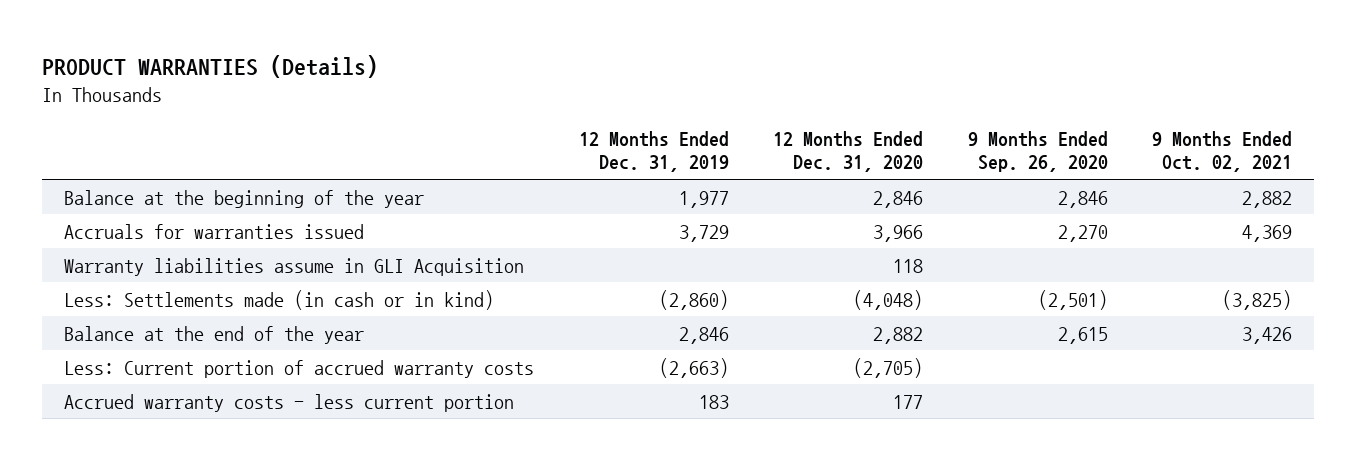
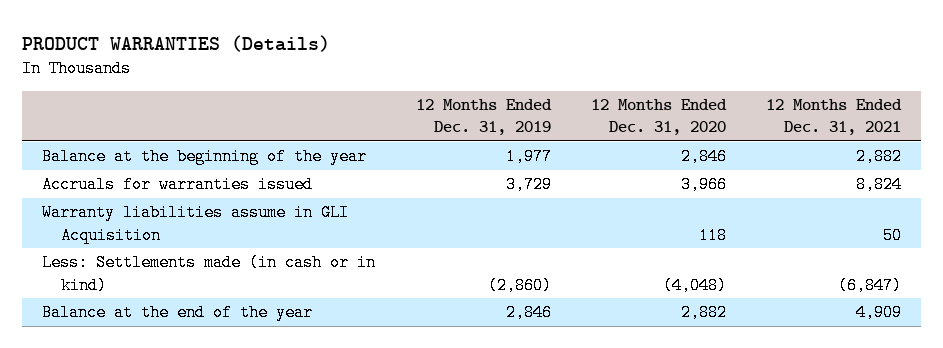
[967,130,1108,173] 9 Months Ended Sep. 26, 2020 -> none
[1152,130,1293,173] 9 Months Ended Oct. 02, 2021 -> none
none -> [766,99,903,136] 12 Months Ended Dec. 31, 2021
[64,359,535,378] Less: Current portion of accrued warranty costs -> none
[64,393,515,412] Accrued warranty costs - less current portion -> none

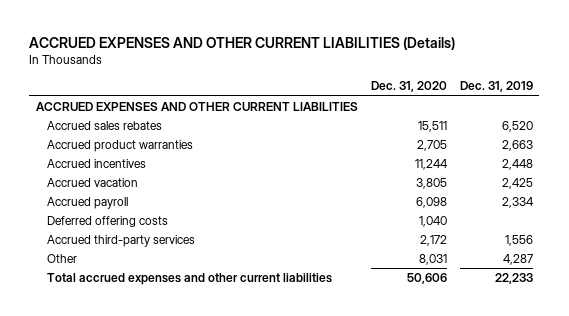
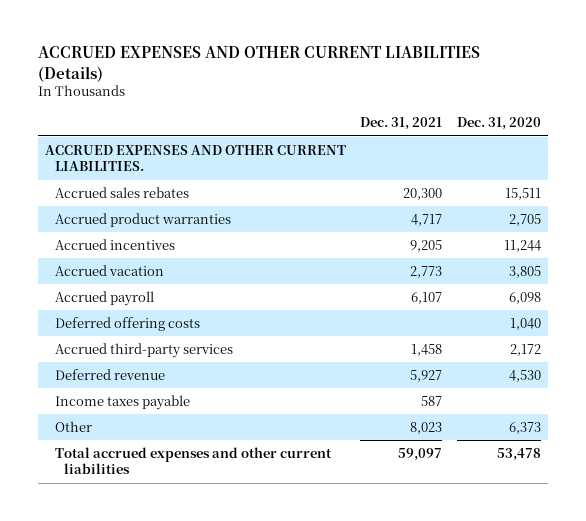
[459,81,533,93] Dec. 31, 2019 -> none
none -> [360,117,443,131] Dec. 31, 2021
[35,102,358,112] ACCRUED EXPENSES AND OTHER CURRENT LIABILITIES -> [45,144,347,172] ACCRUED EXPENSES AND OTHER CURRENT LIABILITIES.
none -> [54,368,165,380] Deferred revenue
none -> [54,394,190,410] Income taxes payable
[418,254,447,266] 8,031 -> [508,421,541,434] 6,373
[406,273,447,285] 50,606 -> [496,447,541,461] 53,478

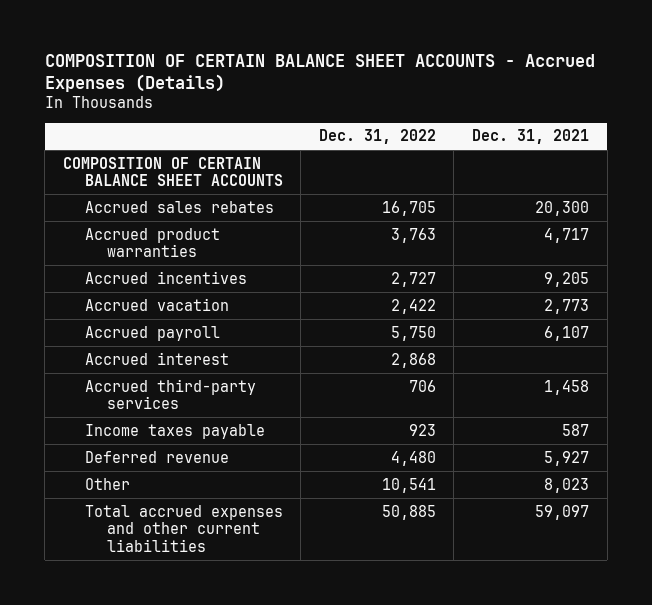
[38,46,481,82] ACCRUED EXPENSES AND OTHER CURRENT LIABILITIES (Details) -> [44,53,595,92] COMPOSITION OF CERTAIN BALANCE SHEET ACCOUNTS - Accrued Expenses (Details)
[456,117,541,131] Dec. 31, 2020 -> none
none -> [318,129,436,145] Dec. 31, 2022
[45,144,347,172] ACCRUED EXPENSES AND OTHER CURRENT LIABILITIES. -> none
none -> [62,156,283,187] COMPOSITION OF CERTAIN BALANCE SHEET ACCOUNTS
[54,316,200,331] Deferred offering costs -> none
none -> [84,351,229,365] Accrued interest
[54,368,165,380] Deferred revenue -> [84,450,229,463] Deferred revenue

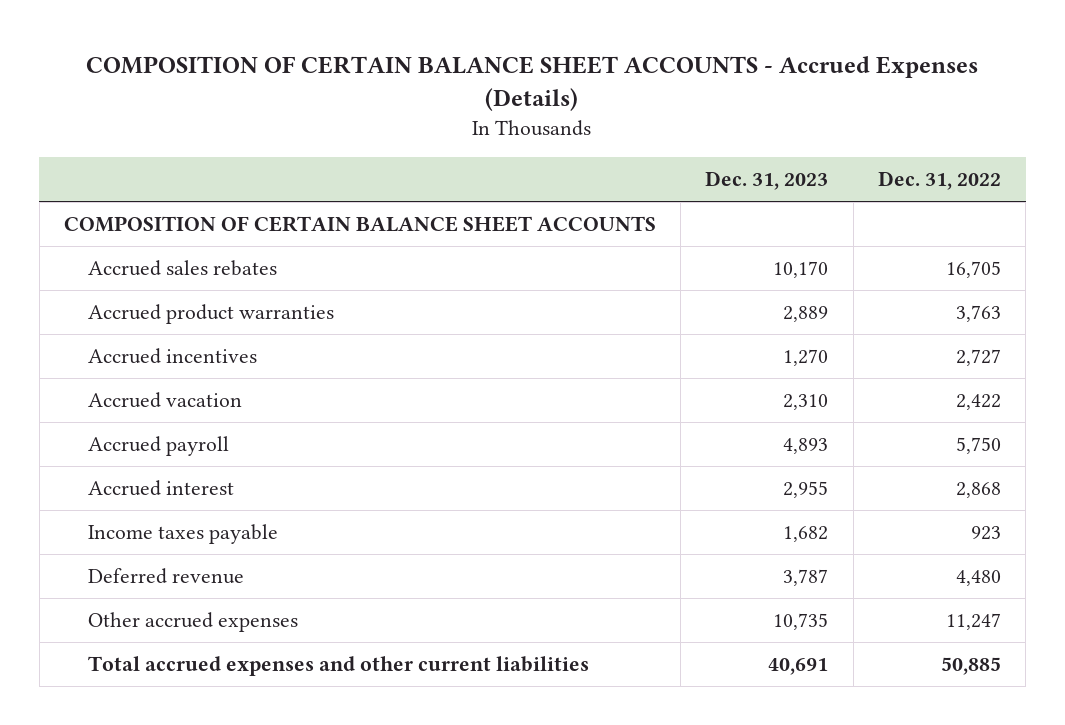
[471,129,589,145] Dec. 31, 2021 -> none
none -> [705,170,829,190] Dec. 31, 2023
[84,378,256,410] Accrued third-party services -> none
[84,477,130,490] Other -> none
none -> [87,612,298,633] Other accrued expenses

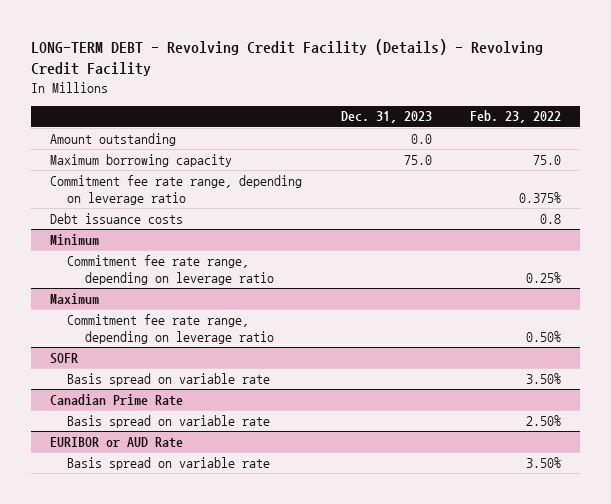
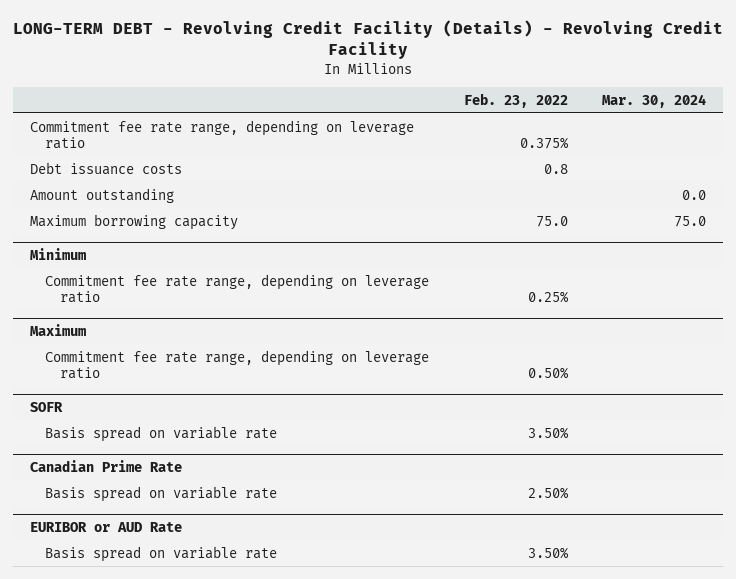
[340,111,432,124] Dec. 31, 2023 -> none
none -> [602,93,707,108] Mar. 30, 2024
[50,132,177,146] Amount outstanding -> [30,187,175,203] Amount outstanding
[50,153,233,167] Maximum borrowing capacity -> [30,213,239,230] Maximum borrowing capacity

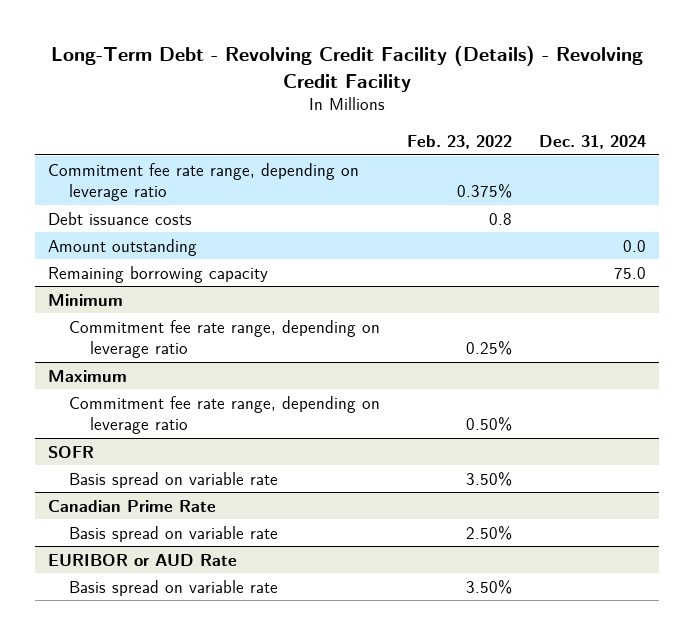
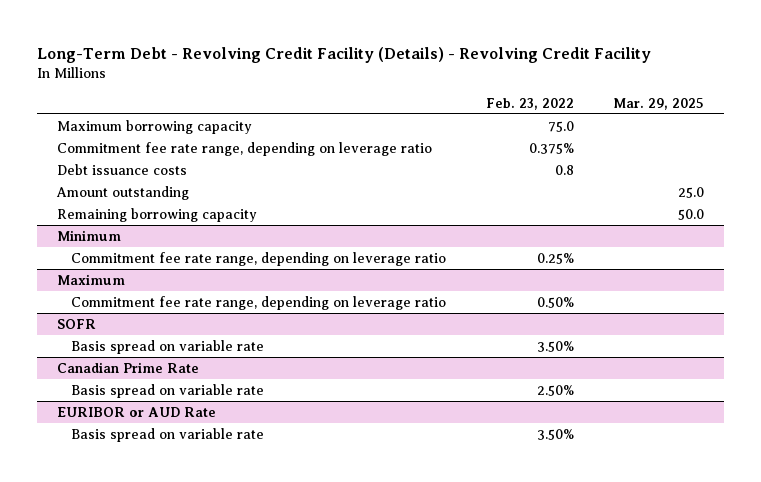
[538,134,646,149] Dec. 31, 2024 -> none
none -> [613,97,705,110] Mar. 29, 2025
none -> [56,119,252,134] Maximum borrowing capacity

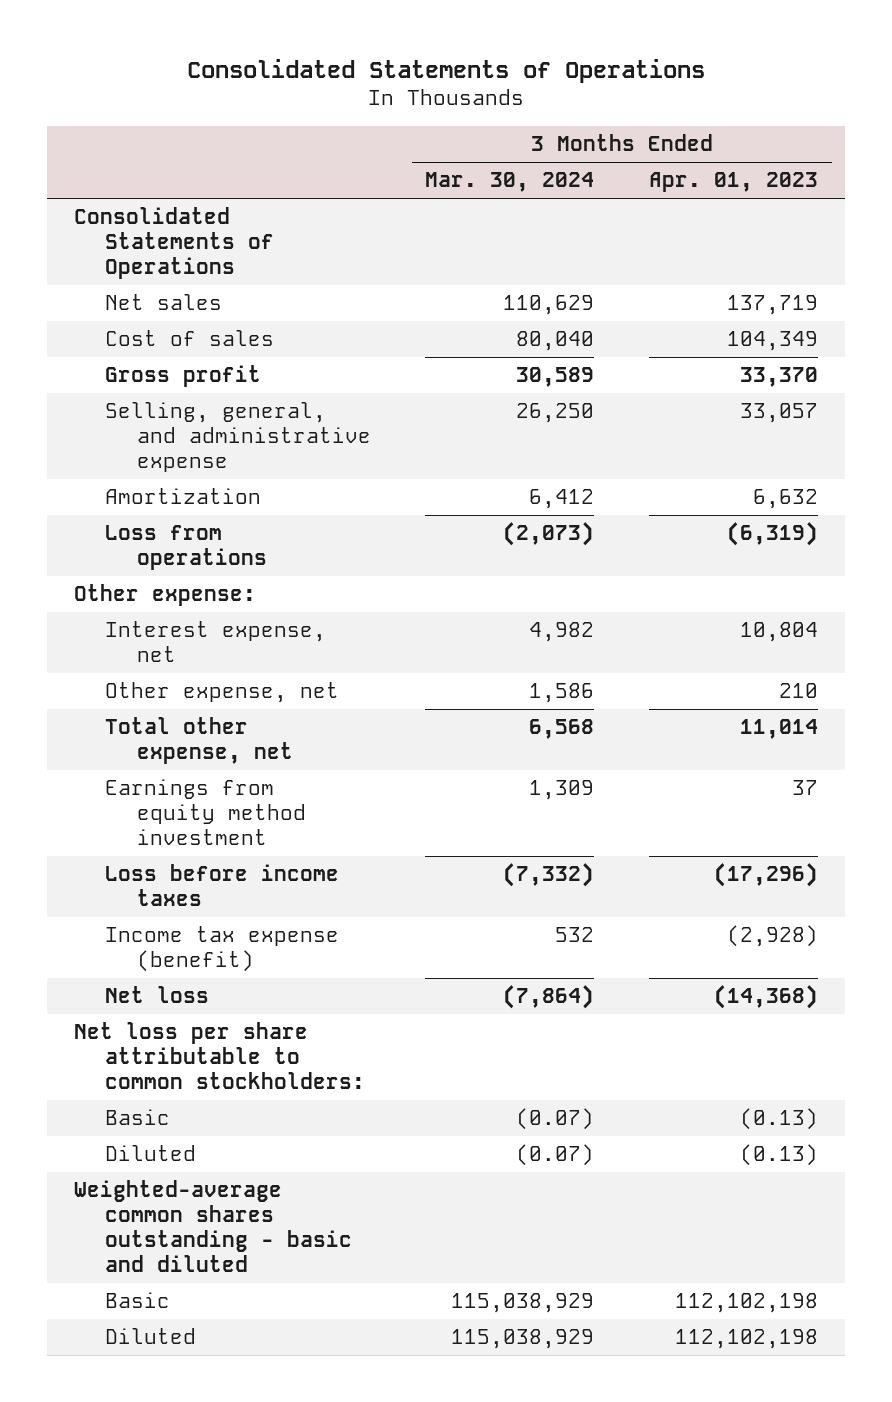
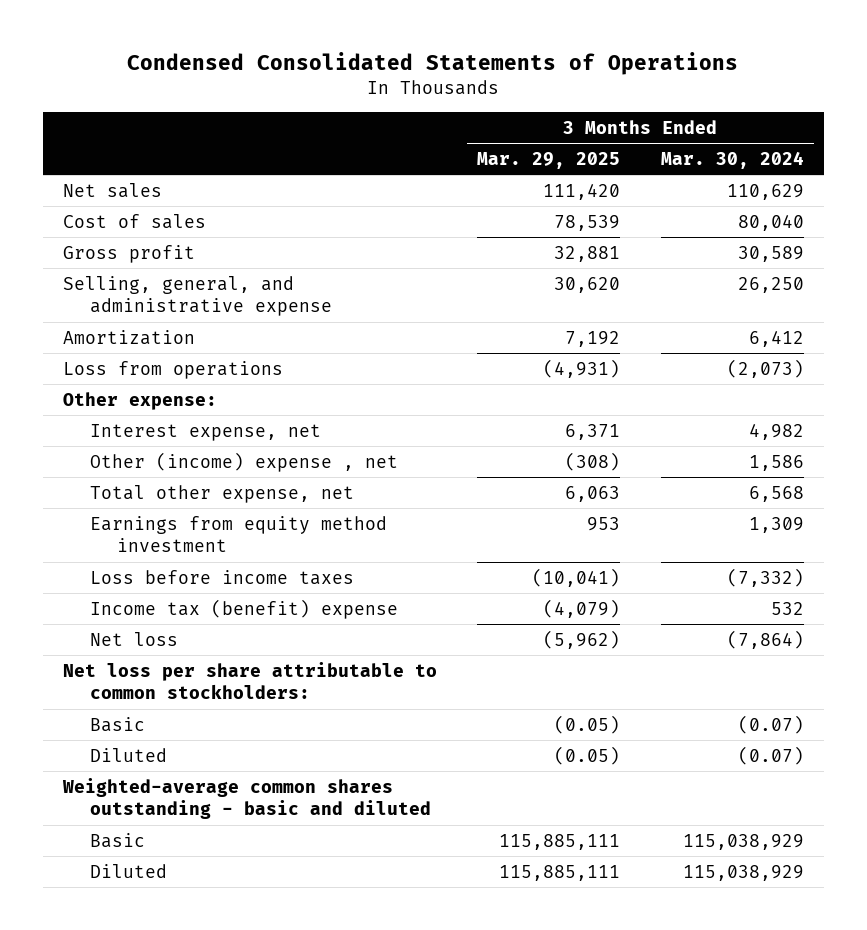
[186,59,705,84] Consolidated Statements of Operations -> [127,52,739,76] Condensed Consolidated Statements of Operations
[649,172,819,193] Apr. 01, 2023 -> none
none -> [477,151,621,169] Mar. 29, 2025
[73,207,275,279] Consolidated Statements of Operations -> none
[105,682,340,704] Other expense, net -> [90,451,399,472] Other (income) expense , net
[105,926,340,973] Income tax expense (benefit) -> [90,598,399,619] Income tax (benefit) expense

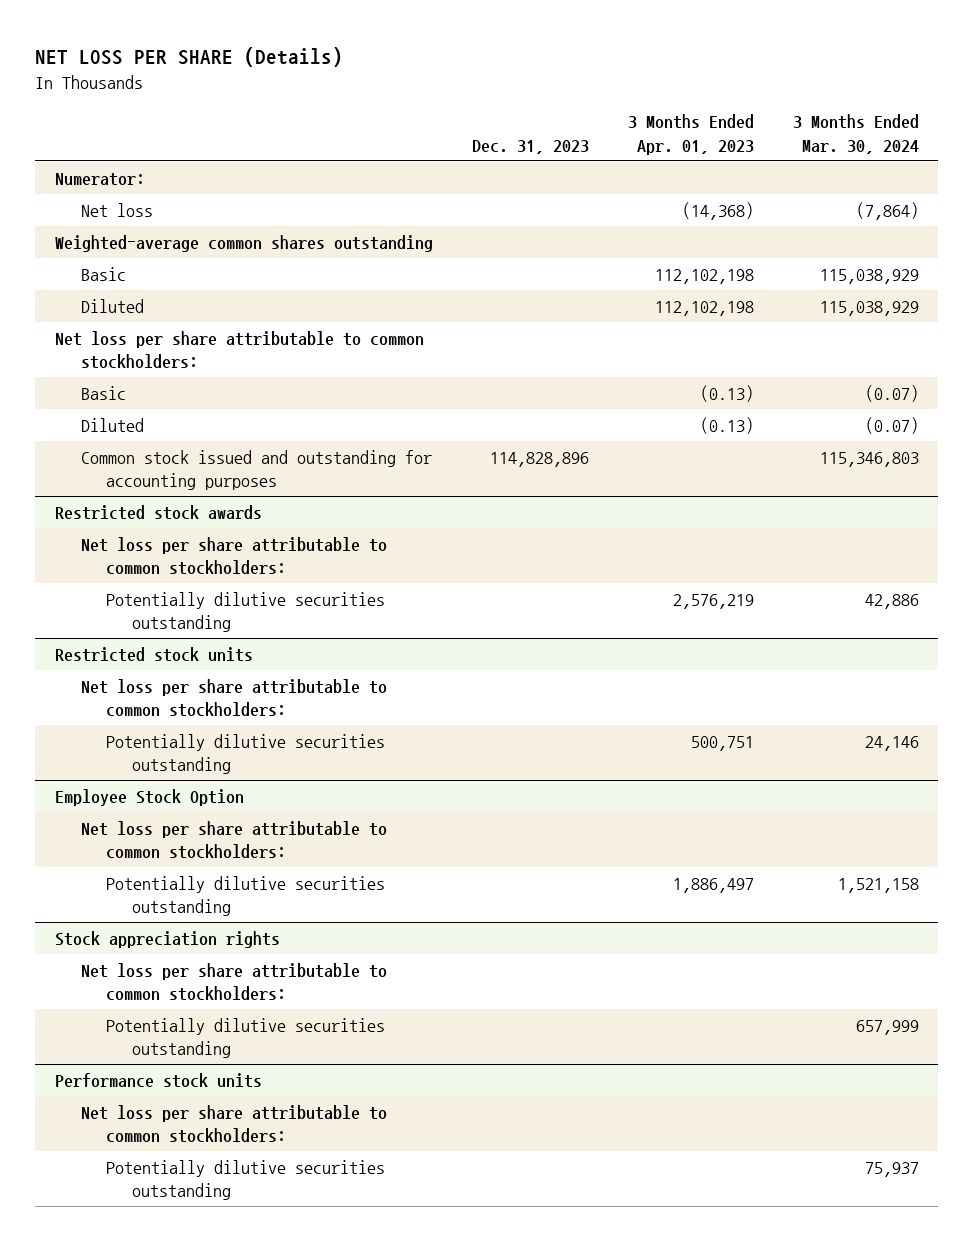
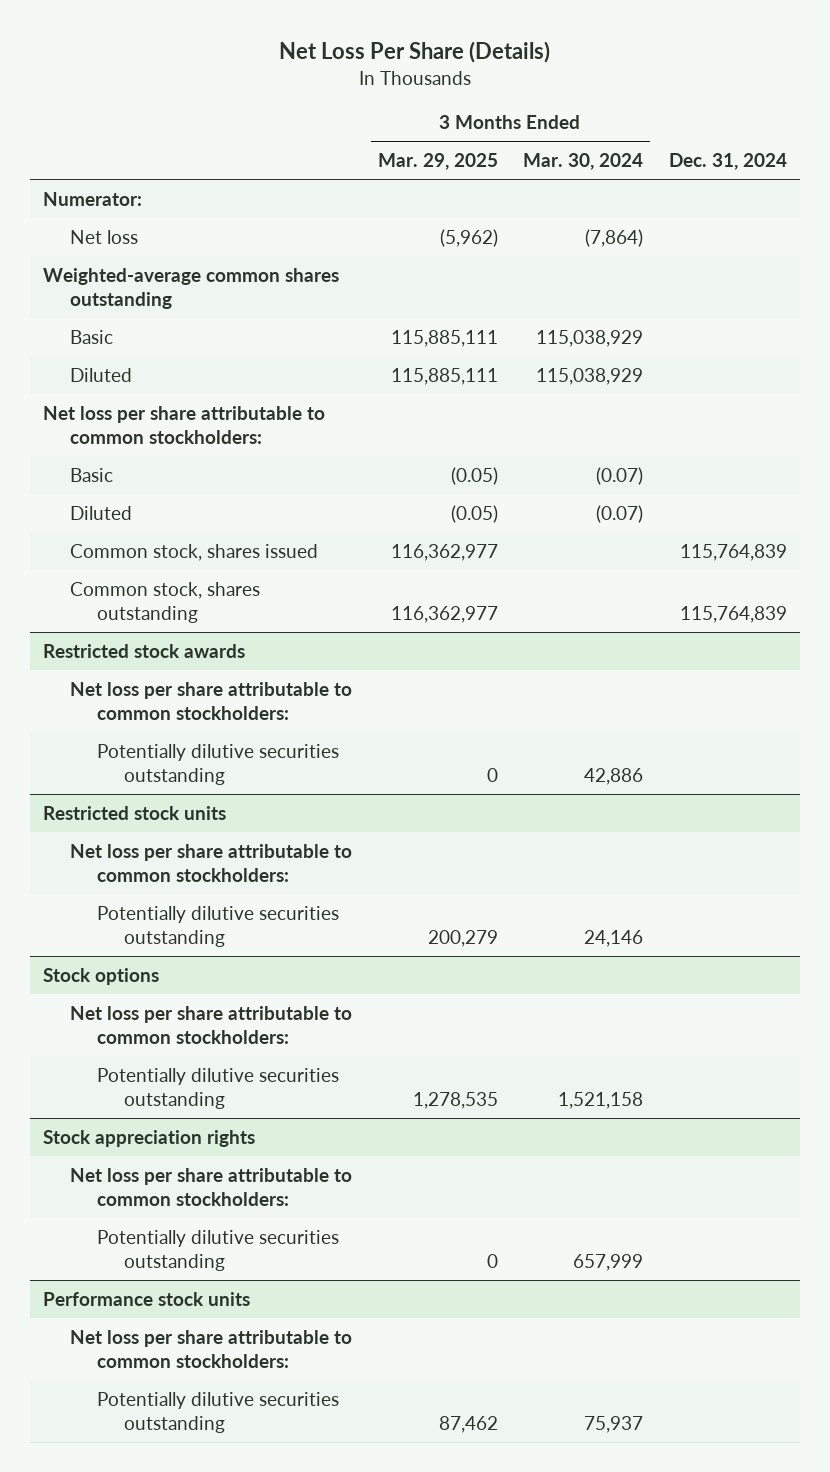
[35,47,344,68] NET LOSS PER SHARE (Details) -> [278,41,550,64] Net Loss Per Share (Details)
[471,139,589,154] Dec. 31, 2023 -> none
[627,114,754,155] 3 Months Ended Apr. 01, 2023 -> none
none -> [377,153,498,171] Mar. 29, 2025
none -> [669,153,788,171] Dec. 31, 2024
[80,449,432,490] Common stock issued and outstanding for accounting purposes -> none
none -> [69,543,318,561] Common stock, shares issued
none -> [69,581,260,624] Common stock, shares outstanding
[54,788,244,806] Employee Stock Option -> [42,967,159,985] Stock options

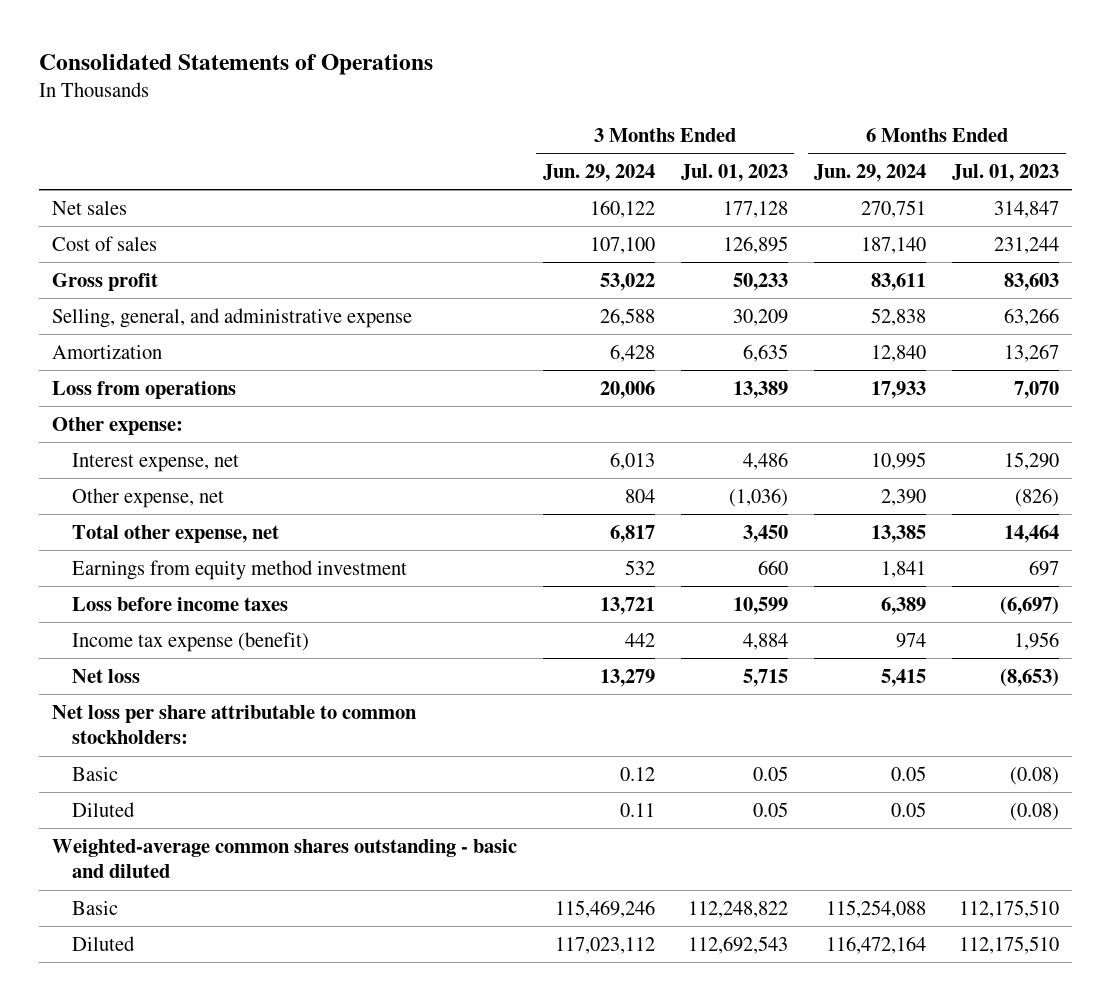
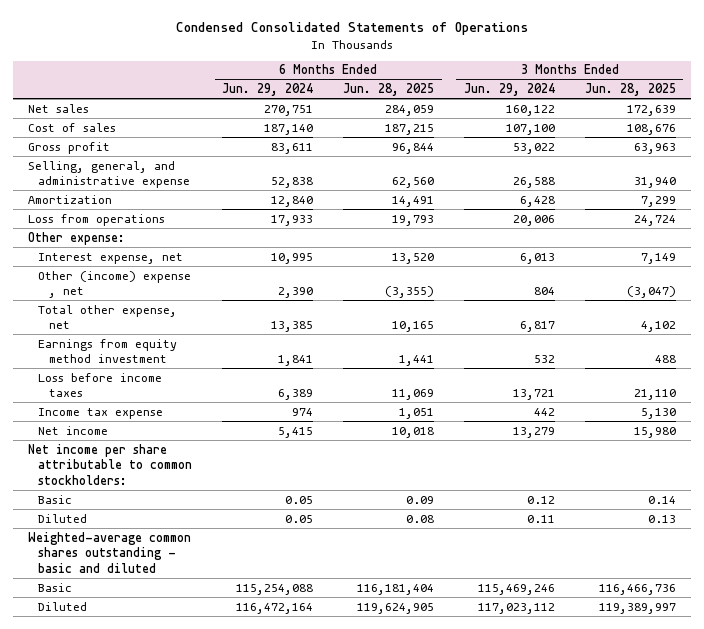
[38,54,433,76] Consolidated Statements of Operations -> [175,22,528,36] Condensed Consolidated Statements of Operations
[680,163,788,182] Jul. 01, 2023 -> none
[952,163,1060,182] Jul. 01, 2023 -> none
none -> [343,83,435,97] Jun. 28, 2025
none -> [584,83,676,97] Jun. 28, 2025
[71,487,224,508] Other expense, net -> [38,270,192,299] Other (income) expense , net
[71,631,309,652] Income tax expense (benefit) -> [38,407,164,419] Income tax expense
[71,668,140,683] Net loss -> [38,425,109,435] Net income
[51,704,417,745] Net loss per share attributable to common stockholders: -> [27,443,193,485] Net income per share attributable to common stockholders:

